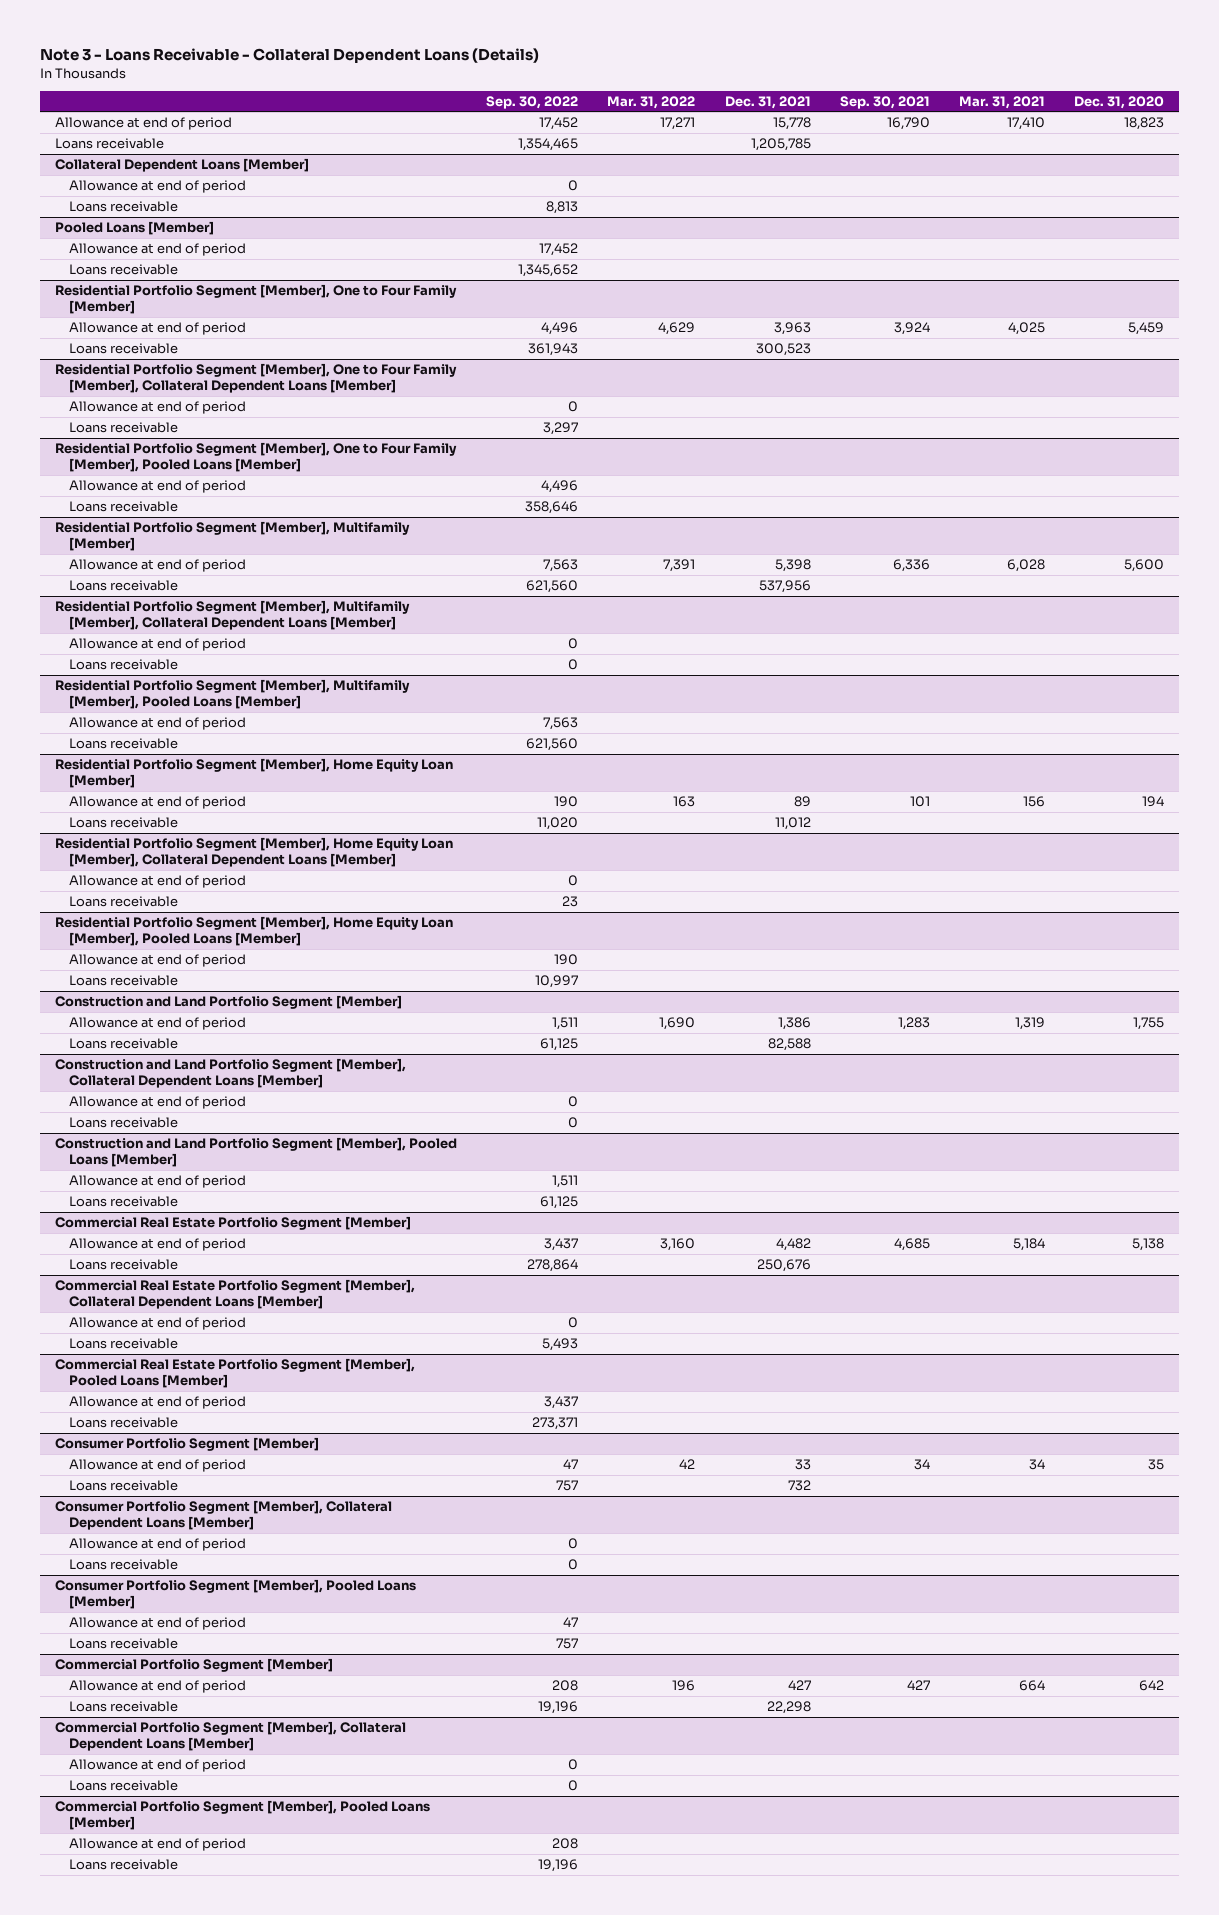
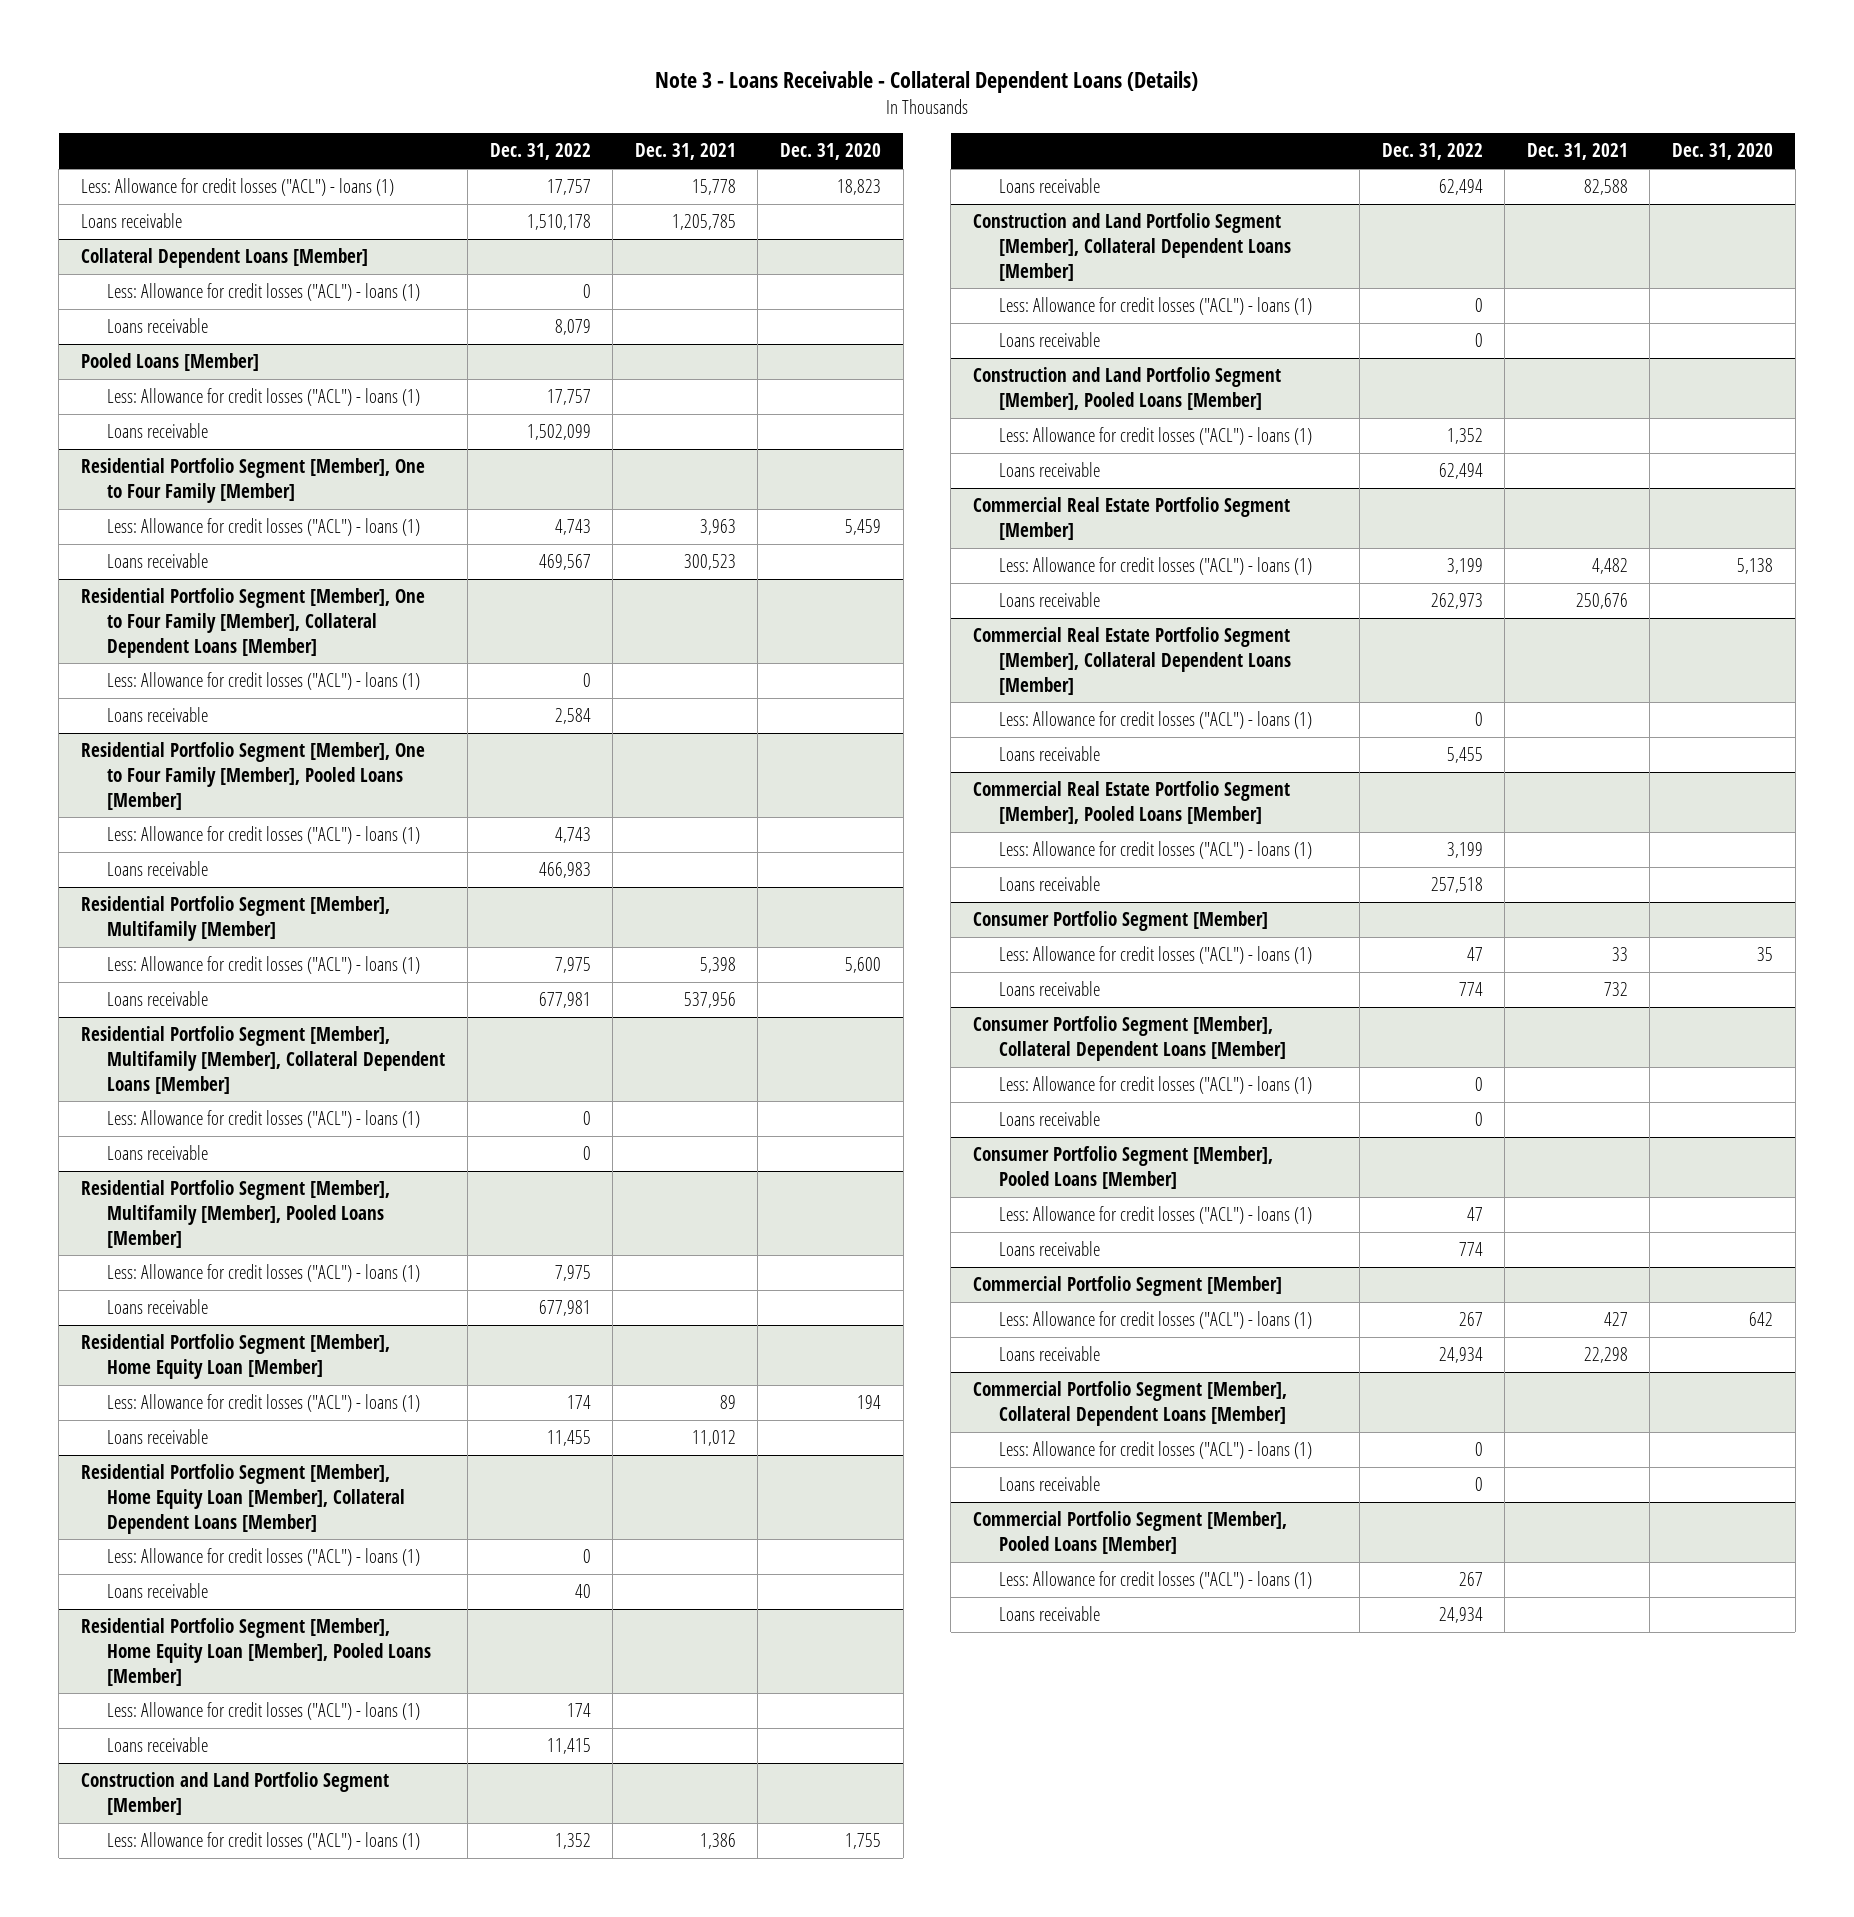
[485,95,578,109] Sep. 30, 2022 -> none
[607,95,696,109] Mar. 31, 2022 -> none
[839,95,930,109] Sep. 30, 2021 -> none
[959,95,1046,109] Mar. 31, 2021 -> none
none -> [489,143,591,161] Dec. 31, 2022
[54,117,232,131] Allowance at end of period -> [80,178,394,197] Less: Allowance for credit losses ("ACL") - loans (1)
[69,180,247,194] Allowance at end of period -> [107,283,421,302] Less: Allowance for credit losses ("ACL") - loans (1)
[69,243,247,257] Allowance at end of period -> [107,388,421,407] Less: Allowance for credit losses ("ACL") - loans (1)
[69,322,247,336] Allowance at end of period -> [107,518,421,537] Less: Allowance for credit losses ("ACL") - loans (1)
[69,401,247,415] Allowance at end of period -> [107,672,421,691] Less: Allowance for credit losses ("ACL") - loans (1)
[69,480,247,494] Allowance at end of period -> [107,826,421,845] Less: Allowance for credit losses ("ACL") - loans (1)
[69,559,247,573] Allowance at end of period -> [107,956,421,975] Less: Allowance for credit losses ("ACL") - loans (1)
[69,638,247,652] Allowance at end of period -> [107,1110,421,1129] Less: Allowance for credit losses ("ACL") - loans (1)
[69,717,247,731] Allowance at end of period -> [107,1264,421,1283] Less: Allowance for credit losses ("ACL") - loans (1)
[69,796,247,810] Allowance at end of period -> [107,1394,421,1413] Less: Allowance for credit losses ("ACL") - loans (1)
[69,875,247,889] Allowance at end of period -> [107,1548,421,1567] Less: Allowance for credit losses ("ACL") - loans (1)
[69,954,247,968] Allowance at end of period -> [107,1702,421,1721] Less: Allowance for credit losses ("ACL") - loans (1)
[69,1017,247,1031] Allowance at end of period -> [107,1832,421,1851] Less: Allowance for credit losses ("ACL") - loans (1)
[69,1096,247,1110] Allowance at end of period -> [999,297,1313,316] Less: Allowance for credit losses ("ACL") - loans (1)
[69,1175,247,1189] Allowance at end of period -> [999,427,1313,446] Less: Allowance for credit losses ("ACL") - loans (1)
[69,1238,247,1252] Allowance at end of period -> [999,557,1313,576] Less: Allowance for credit losses ("ACL") - loans (1)
[69,1317,247,1331] Allowance at end of period -> [999,711,1313,730] Less: Allowance for credit losses ("ACL") - loans (1)
[69,1396,247,1410] Allowance at end of period -> [999,841,1313,860] Less: Allowance for credit losses ("ACL") - loans (1)
[69,1459,247,1473] Allowance at end of period -> [999,946,1313,965] Less: Allowance for credit losses ("ACL") - loans (1)
[69,1538,247,1552] Allowance at end of period -> [999,1076,1313,1095] Less: Allowance for credit losses ("ACL") - loans (1)
[69,1617,247,1631] Allowance at end of period -> [999,1206,1313,1225] Less: Allowance for credit losses ("ACL") - loans (1)
[69,1680,247,1694] Allowance at end of period -> [999,1311,1313,1330] Less: Allowance for credit losses ("ACL") - loans (1)
[69,1759,247,1773] Allowance at end of period -> [999,1441,1313,1460] Less: Allowance for credit losses ("ACL") - loans (1)
[69,1838,247,1852] Allowance at end of period -> [999,1571,1313,1590] Less: Allowance for credit losses ("ACL") - loans (1)

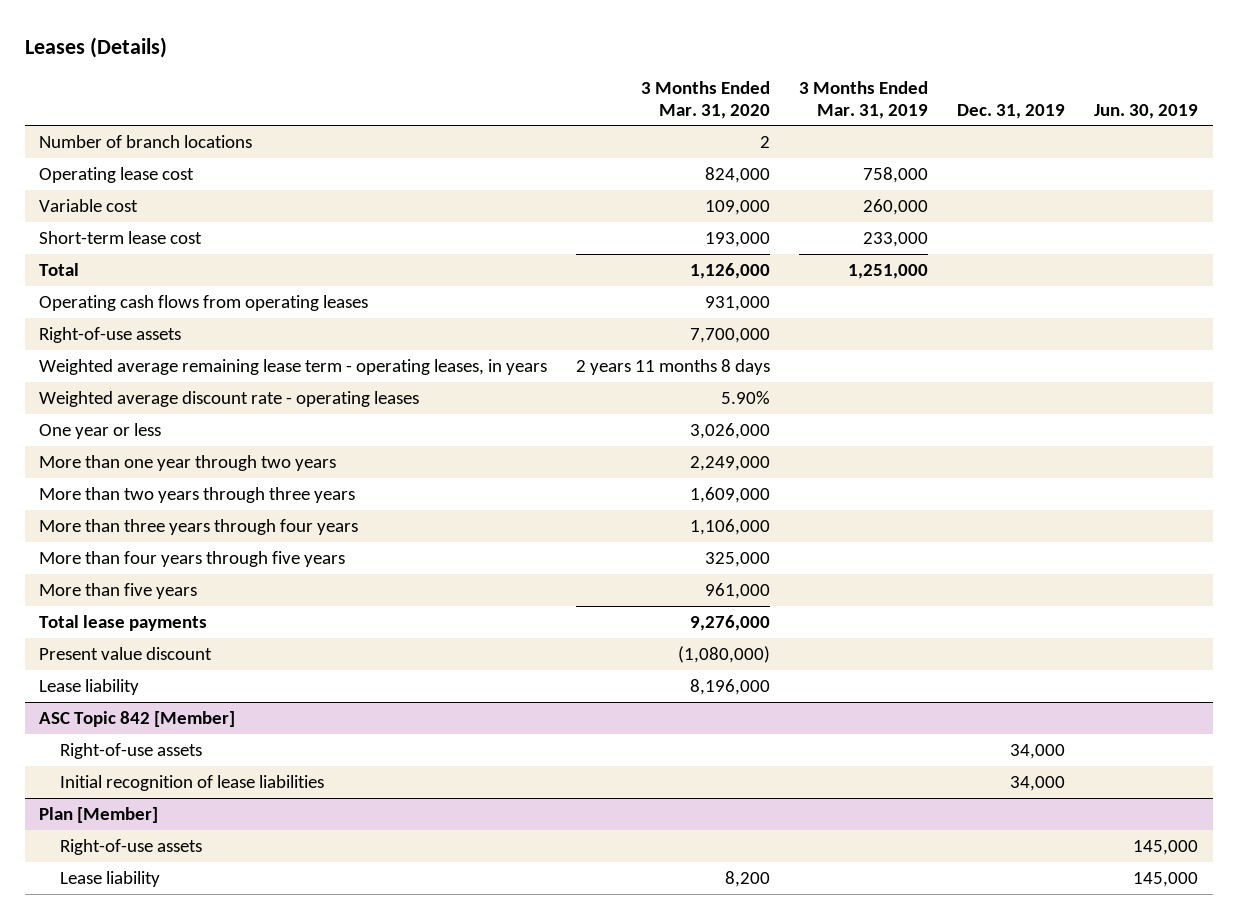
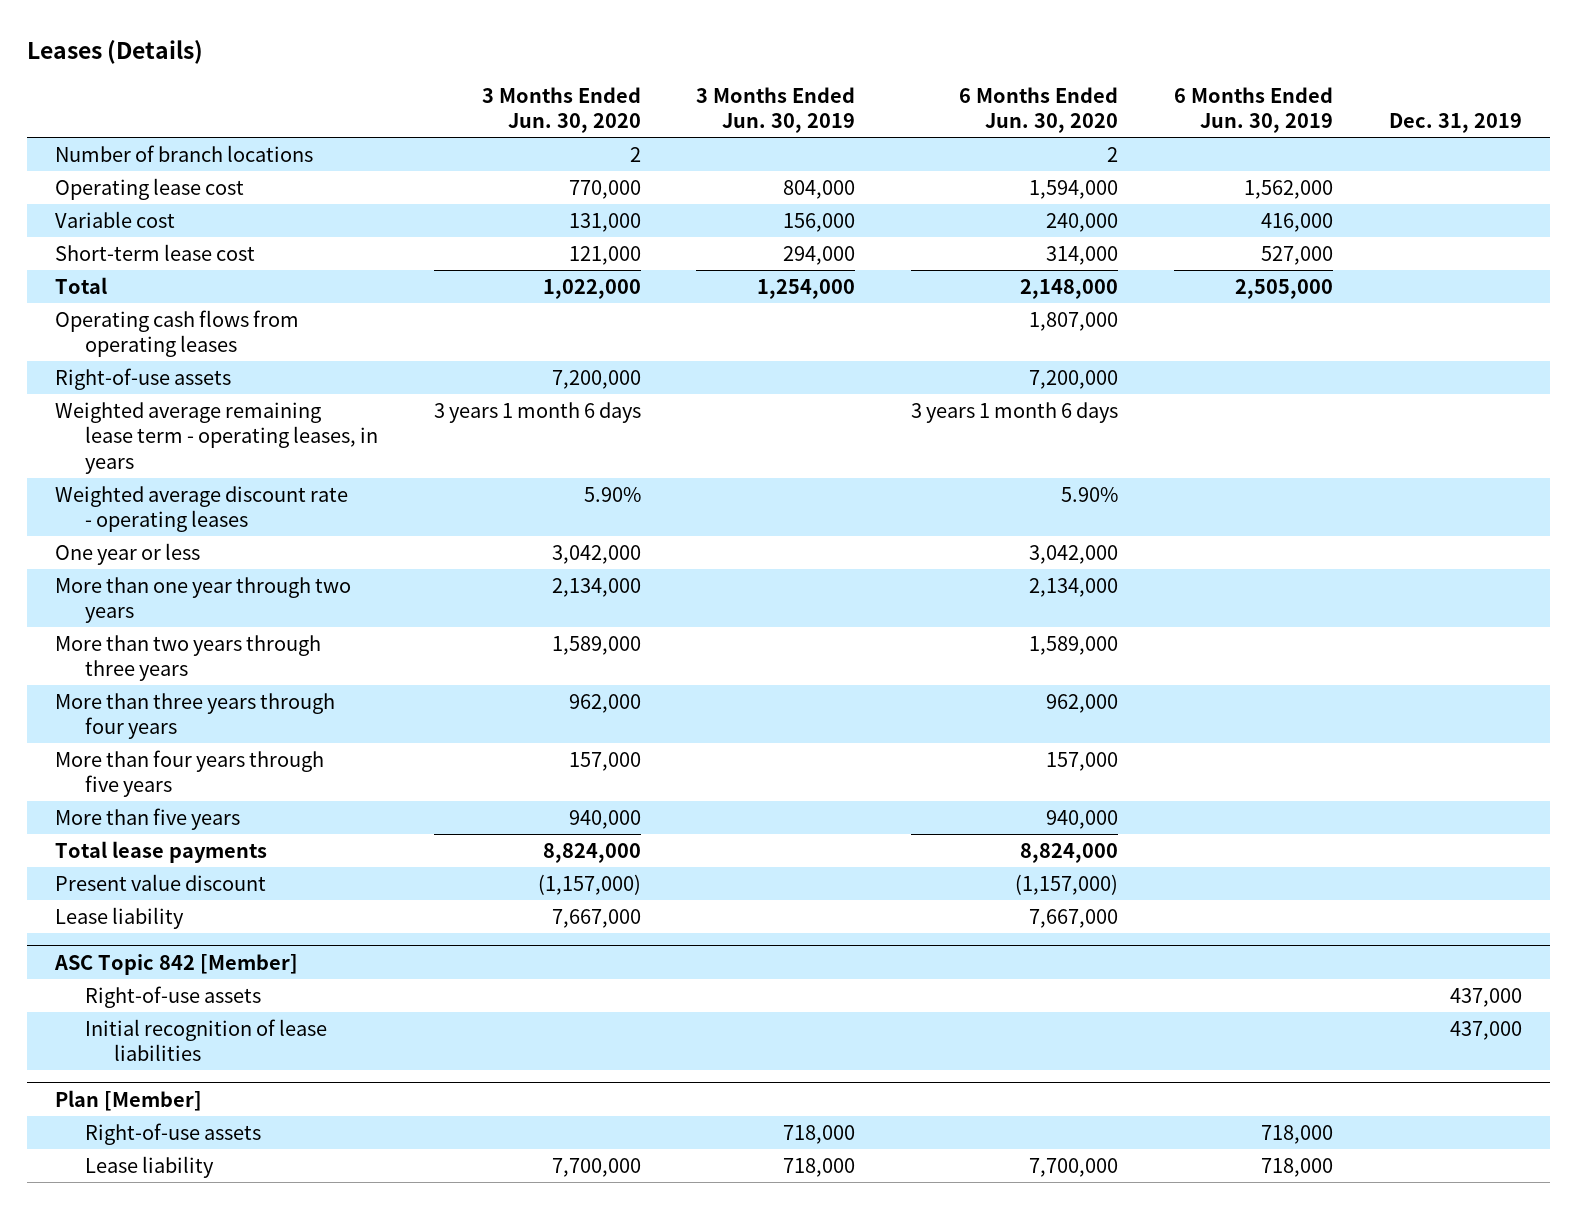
[641,81,771,119] 3 Months Ended Mar. 31, 2020 -> none
[799,81,929,119] 3 Months Ended Mar. 31, 2019 -> none
[1094,103,1199,119] Jun. 30, 2019 -> none
none -> [481,86,641,134] 3 Months Ended Jun. 30, 2020
none -> [696,86,856,134] 3 Months Ended Jun. 30, 2019
none -> [959,86,1119,134] 6 Months Ended Jun. 30, 2020
none -> [1174,86,1334,134] 6 Months Ended Jun. 30, 2019
[1010,743,1066,759] 34,000 -> [1449,987,1522,1007] 437,000
[1010,775,1066,791] 34,000 -> [1449,1020,1522,1040] 437,000

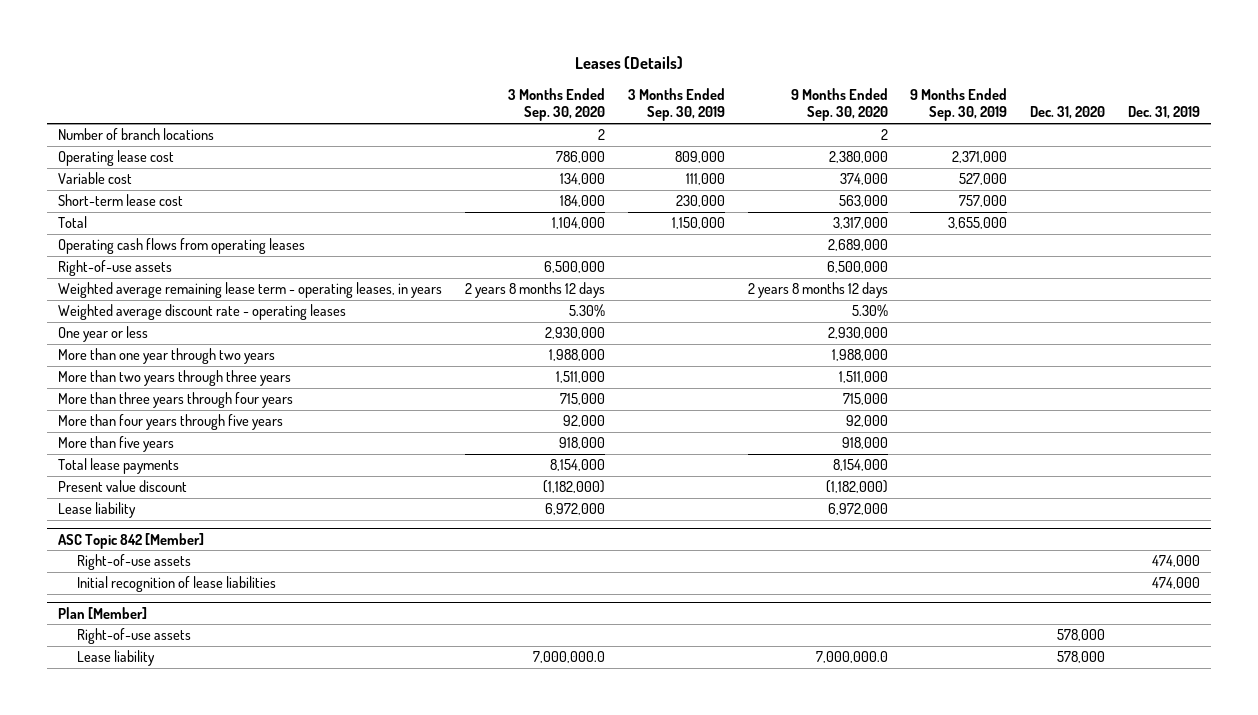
[481,86,641,134] 3 Months Ended Jun. 30, 2020 -> none
[696,86,856,134] 3 Months Ended Jun. 30, 2019 -> none
[959,86,1119,134] 6 Months Ended Jun. 30, 2020 -> none
[1174,86,1334,134] 6 Months Ended Jun. 30, 2019 -> none
none -> [507,87,605,122] 3 Months Ended Sep. 30, 2020
none -> [627,87,725,122] 3 Months Ended Sep. 30, 2019
none -> [790,87,888,122] 9 Months Ended Sep. 30, 2020
none -> [910,87,1008,122] 9 Months Ended Sep. 30, 2019
none -> [1030,106,1106,120] Dec. 31, 2020
[1449,987,1522,1007] 437,000 -> [1151,555,1200,568] 474,000
[1449,1020,1522,1040] 437,000 -> [1151,577,1200,590] 474,000

